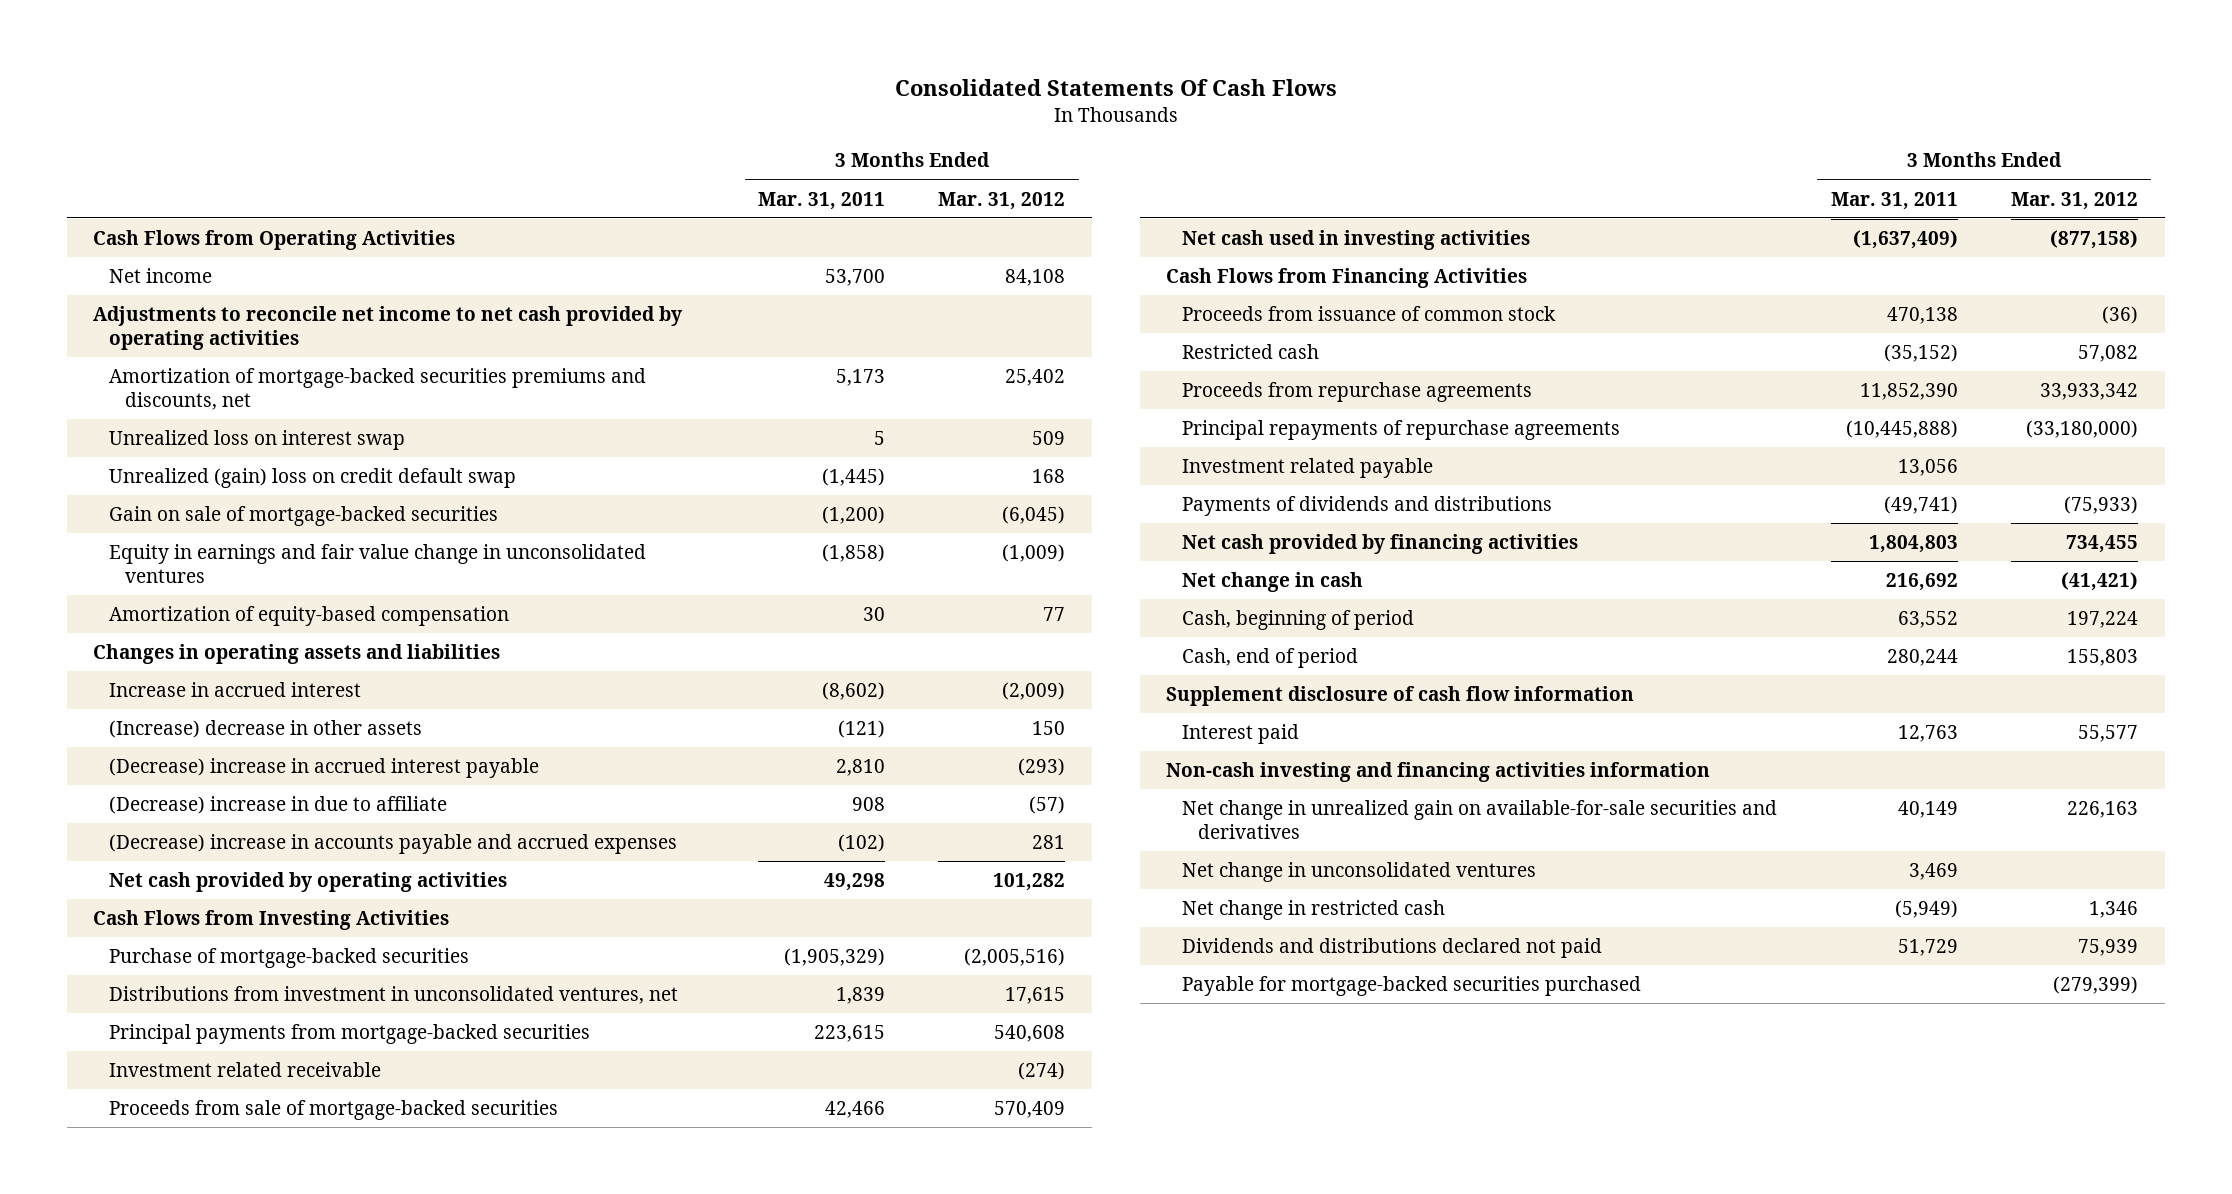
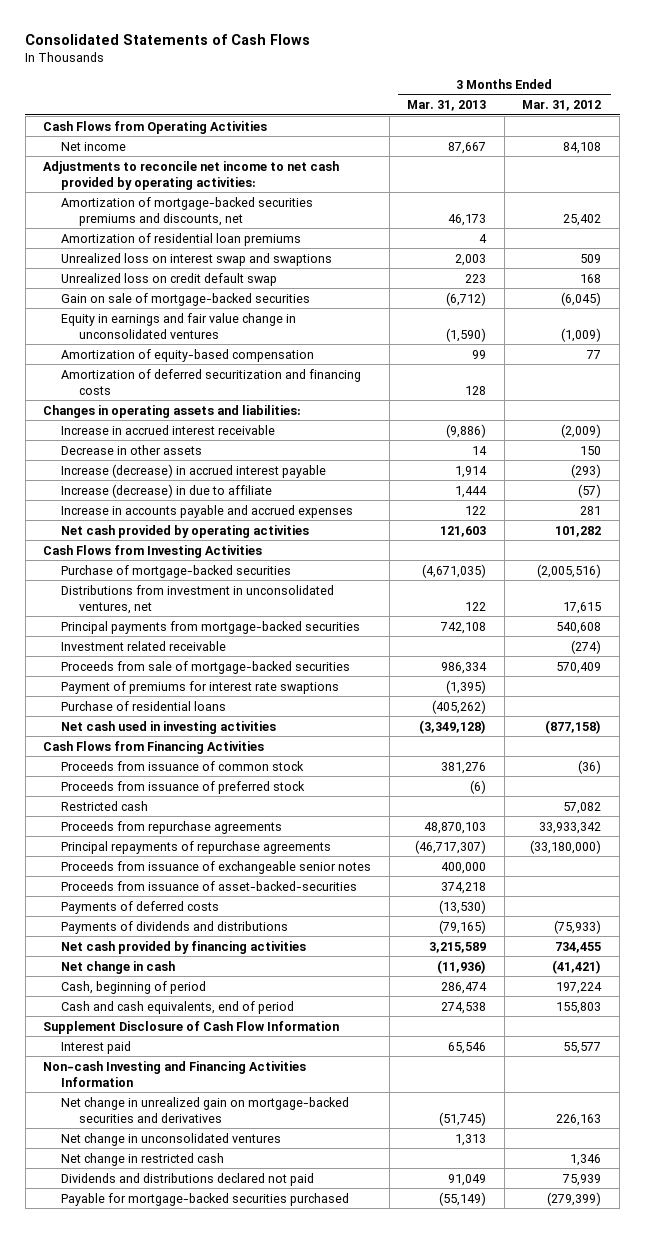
[894,79,1337,97] Consolidated Statements Of Cash Flows -> [25,33,311,45] Consolidated Statements of Cash Flows
[757,191,885,210] Mar. 31, 2011 -> none
none -> [407,100,487,112] Mar. 31, 2013
[93,305,683,350] Adjustments to reconcile net income to net cash provided by operating activities -> [43,160,340,190] Adjustments to reconcile net income to net cash provided by operating activities:
none -> [61,232,302,246] Amortization of residential loan premiums
[109,429,406,450] Unrealized loss on interest swap -> [61,252,333,266] Unrealized loss on interest swap and swaptions
[109,467,517,488] Unrealized (gain) loss on credit default swap -> [61,272,278,286] Unrealized loss on credit default swap
none -> [61,368,362,395] Amortization of deferred securitization and financing costs
[93,643,501,664] Changes in operating assets and liabilities -> [43,404,302,418] Changes in operating assets and liabilities:
[109,681,362,697] Increase in accrued interest -> [61,424,276,435] Increase in accrued interest receivable
[109,719,423,738] (Increase) decrease in other assets -> [61,444,203,455] Decrease in other assets
[109,757,540,778] (Decrease) increase in accrued interest payable -> [61,463,327,478] Increase (decrease) in accrued interest payable
[109,795,448,814] (Decrease) increase in due to affiliate -> [61,483,273,498] Increase (decrease) in due to affiliate
[109,833,678,854] (Decrease) increase in accounts payable and accrued expenses -> [61,504,354,518] Increase in accounts payable and accrued expenses
none -> [61,680,340,694] Payment of premiums for interest rate swaptions
none -> [61,700,227,711] Purchase of residential loans
none -> [61,780,306,794] Proceeds from issuance of preferred stock
[1182,457,1434,478] Investment related payable -> none
none -> [61,860,372,874] Proceeds from issuance of exchangeable senior notes
none -> [61,880,358,891] Proceeds from issuance of asset-backed-securities
none -> [61,900,220,914] Payments of deferred costs
[1182,647,1359,668] Cash, end of period -> [61,1000,295,1014] Cash and cash equivalents, end of period
[1166,685,1635,706] Supplement disclosure of cash flow information -> [43,1020,340,1034] Supplement Disclosure of Cash Flow Information
[1166,761,1711,782] Non-cash investing and financing activities information -> [43,1060,307,1087] Non-cash Investing and Financing Activities Information
[1182,799,1778,839] Net change in unrealized gain on available-for-sale securities and derivatives -> [61,1096,350,1123] Net change in unrealized gain on mortgage-backed securities and derivatives

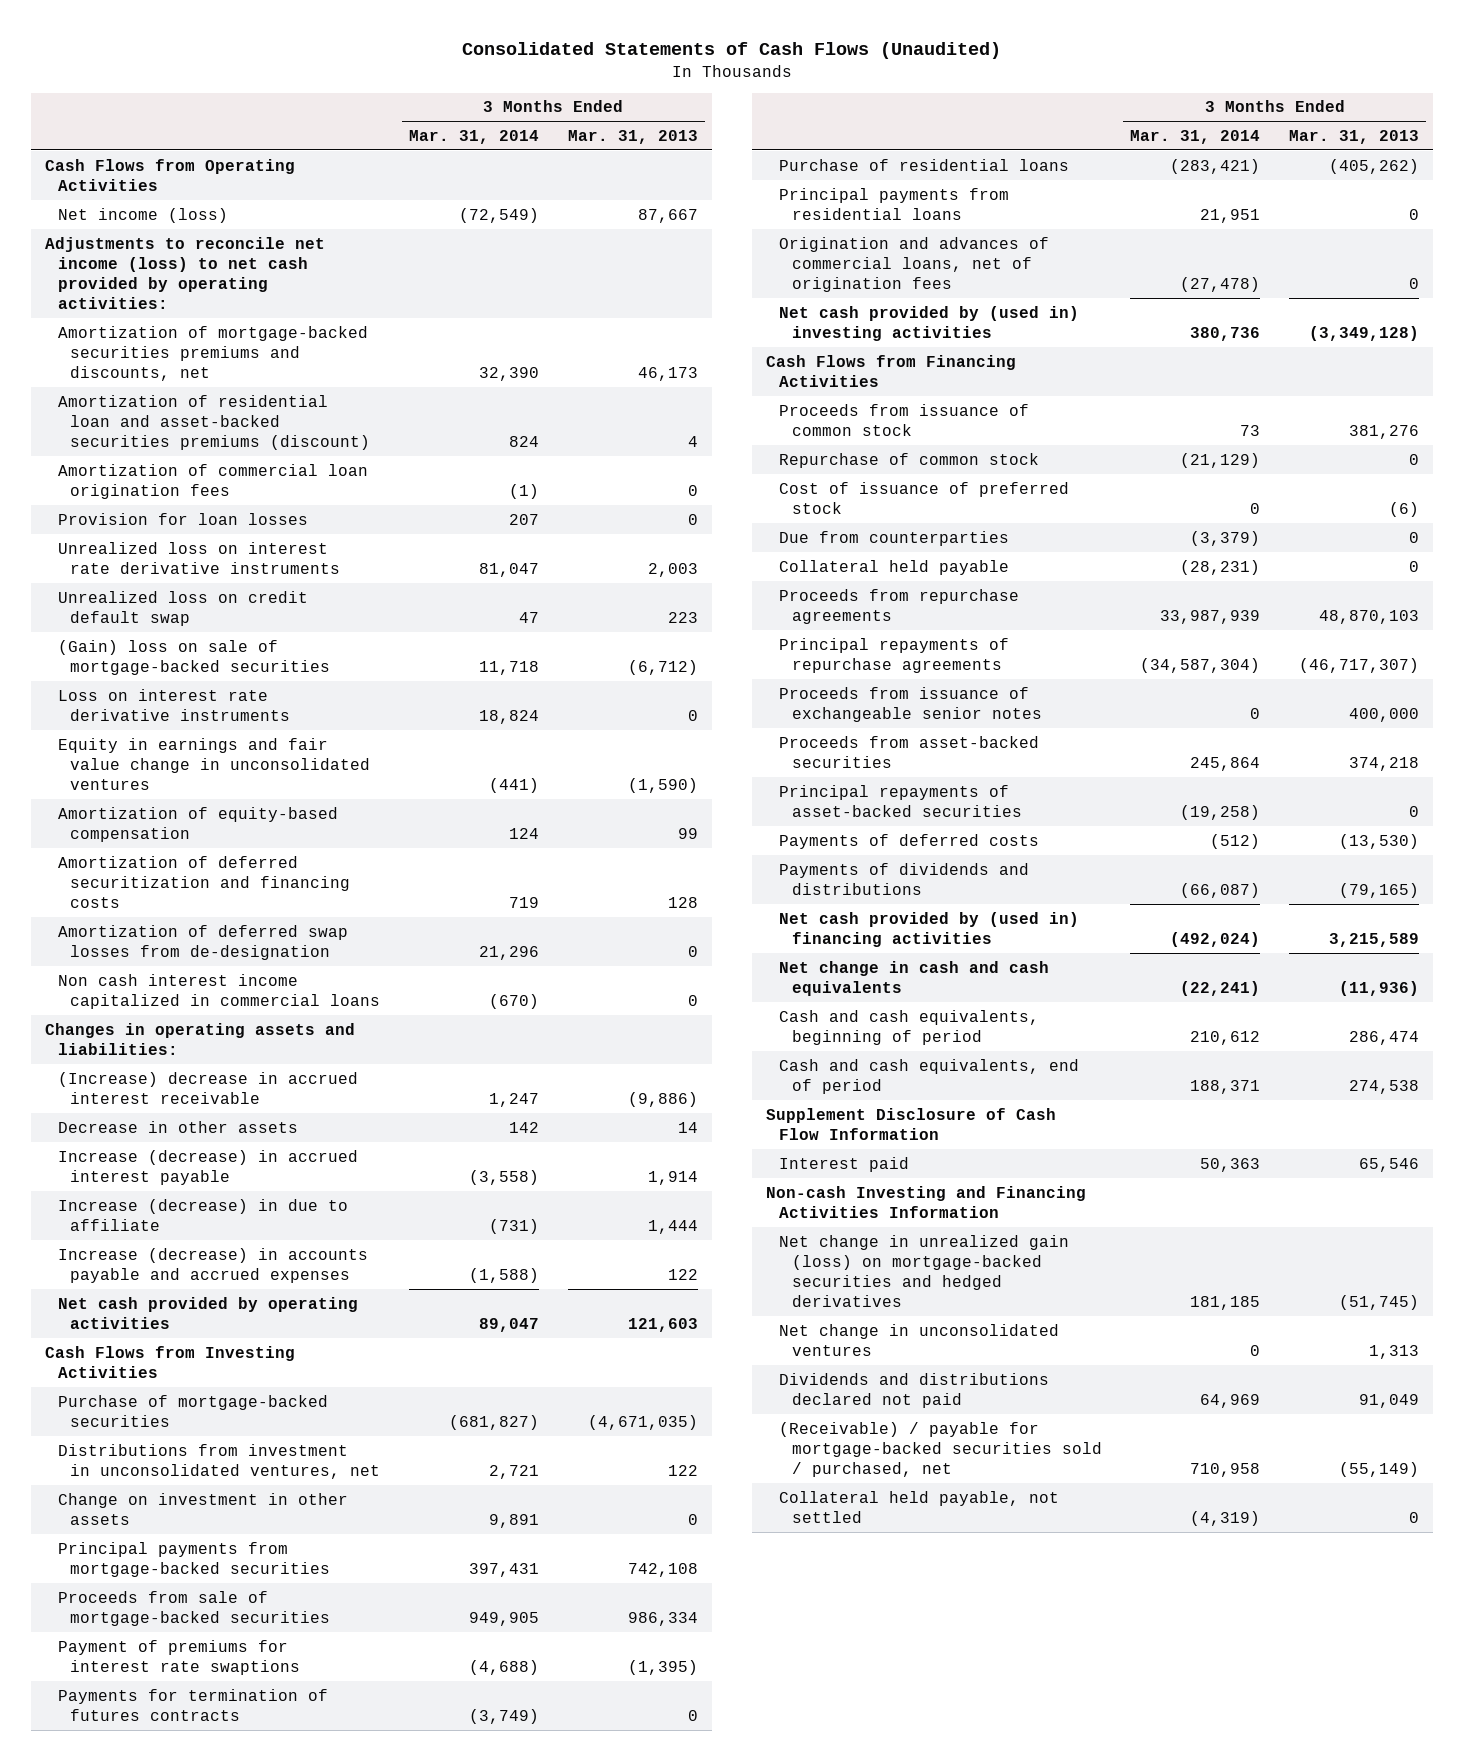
[25,33,311,45] Consolidated Statements of Cash Flows -> [461,42,1001,60] Consolidated Statements of Cash Flows (Unaudited)
[522,100,602,112] Mar. 31, 2012 -> none
none -> [409,129,540,144] Mar. 31, 2014
[61,141,127,151] Net income -> [57,207,228,223] Net income (loss)
[43,160,340,190] Adjustments to reconcile net income to net cash provided by operating activities: -> [44,236,325,310] Adjustments to reconcile net income (loss) to net cash provided by operating activities:
[61,232,302,246] Amortization of residential loan premiums -> [57,394,371,450] Amortization of residential loan and asset-backed securities premiums (discount)
none -> [57,463,368,499] Amortization of commercial loan origination fees
none -> [57,512,308,525] Provision for loan losses
[61,252,333,266] Unrealized loss on interest swap and swaptions -> [57,541,341,574] Unrealized loss on interest rate derivative instruments
[61,292,311,306] Gain on sale of mortgage-backed securities -> [57,639,331,675] (Gain) loss on sale of mortgage-backed securities
none -> [57,688,291,721] Loss on interest rate derivative instruments
none -> [57,924,348,960] Amortization of deferred swap losses from de-designation
none -> [57,973,381,1009] Non cash interest income capitalized in commercial loans
[61,424,276,435] Increase in accrued interest receivable -> [57,1071,358,1104] (Increase) decrease in accrued interest receivable
[61,504,354,518] Increase in accounts payable and accrued expenses -> [57,1247,368,1283] Increase (decrease) in accounts payable and accrued expenses
none -> [57,1492,348,1525] Change on investment in other assets
[61,640,227,651] Investment related receivable -> none
none -> [57,1688,328,1721] Payments for termination of futures contracts
none -> [778,187,1009,220] Principal payments from residential loans
none -> [778,236,1049,292] Origination and advances of commercial loans, net of origination fees
[61,720,277,734] Net cash used in investing activities -> [778,305,1079,341] Net cash provided by (used in) investing activities
[61,800,149,811] Restricted cash -> none
none -> [778,452,1039,468] Repurchase of common stock
[61,780,306,794] Proceeds from issuance of preferred stock -> [778,481,1069,514] Cost of issuance of preferred stock
none -> [778,530,1009,546] Due from counterparties
none -> [778,559,1009,575] Collateral held payable
[61,880,358,891] Proceeds from issuance of asset-backed-securities -> [778,735,1039,768] Proceeds from asset-backed securities
none -> [778,784,1022,817] Principal repayments of asset-backed securities
[61,940,307,954] Net cash provided by financing activities -> [778,911,1079,947] Net cash provided by (used in) financing activities
[61,960,176,974] Net change in cash -> [778,960,1049,996] Net change in cash and cash equivalents
[61,980,207,994] Cash, beginning of period -> [778,1009,1039,1045] Cash and cash equivalents, beginning of period
[61,1096,350,1123] Net change in unrealized gain on mortgage-backed securities and derivatives -> [778,1234,1069,1308] Net change in unrealized gain (loss) on mortgage-backed securities and hedged derivatives
[61,1152,225,1166] Net change in restricted cash -> none
[61,1192,350,1206] Payable for mortgage-backed securities purchased -> [778,1421,1102,1477] (Receivable) / payable for mortgage-backed securities sold / purchased, net
none -> [778,1490,1059,1523] Collateral held payable, not settled

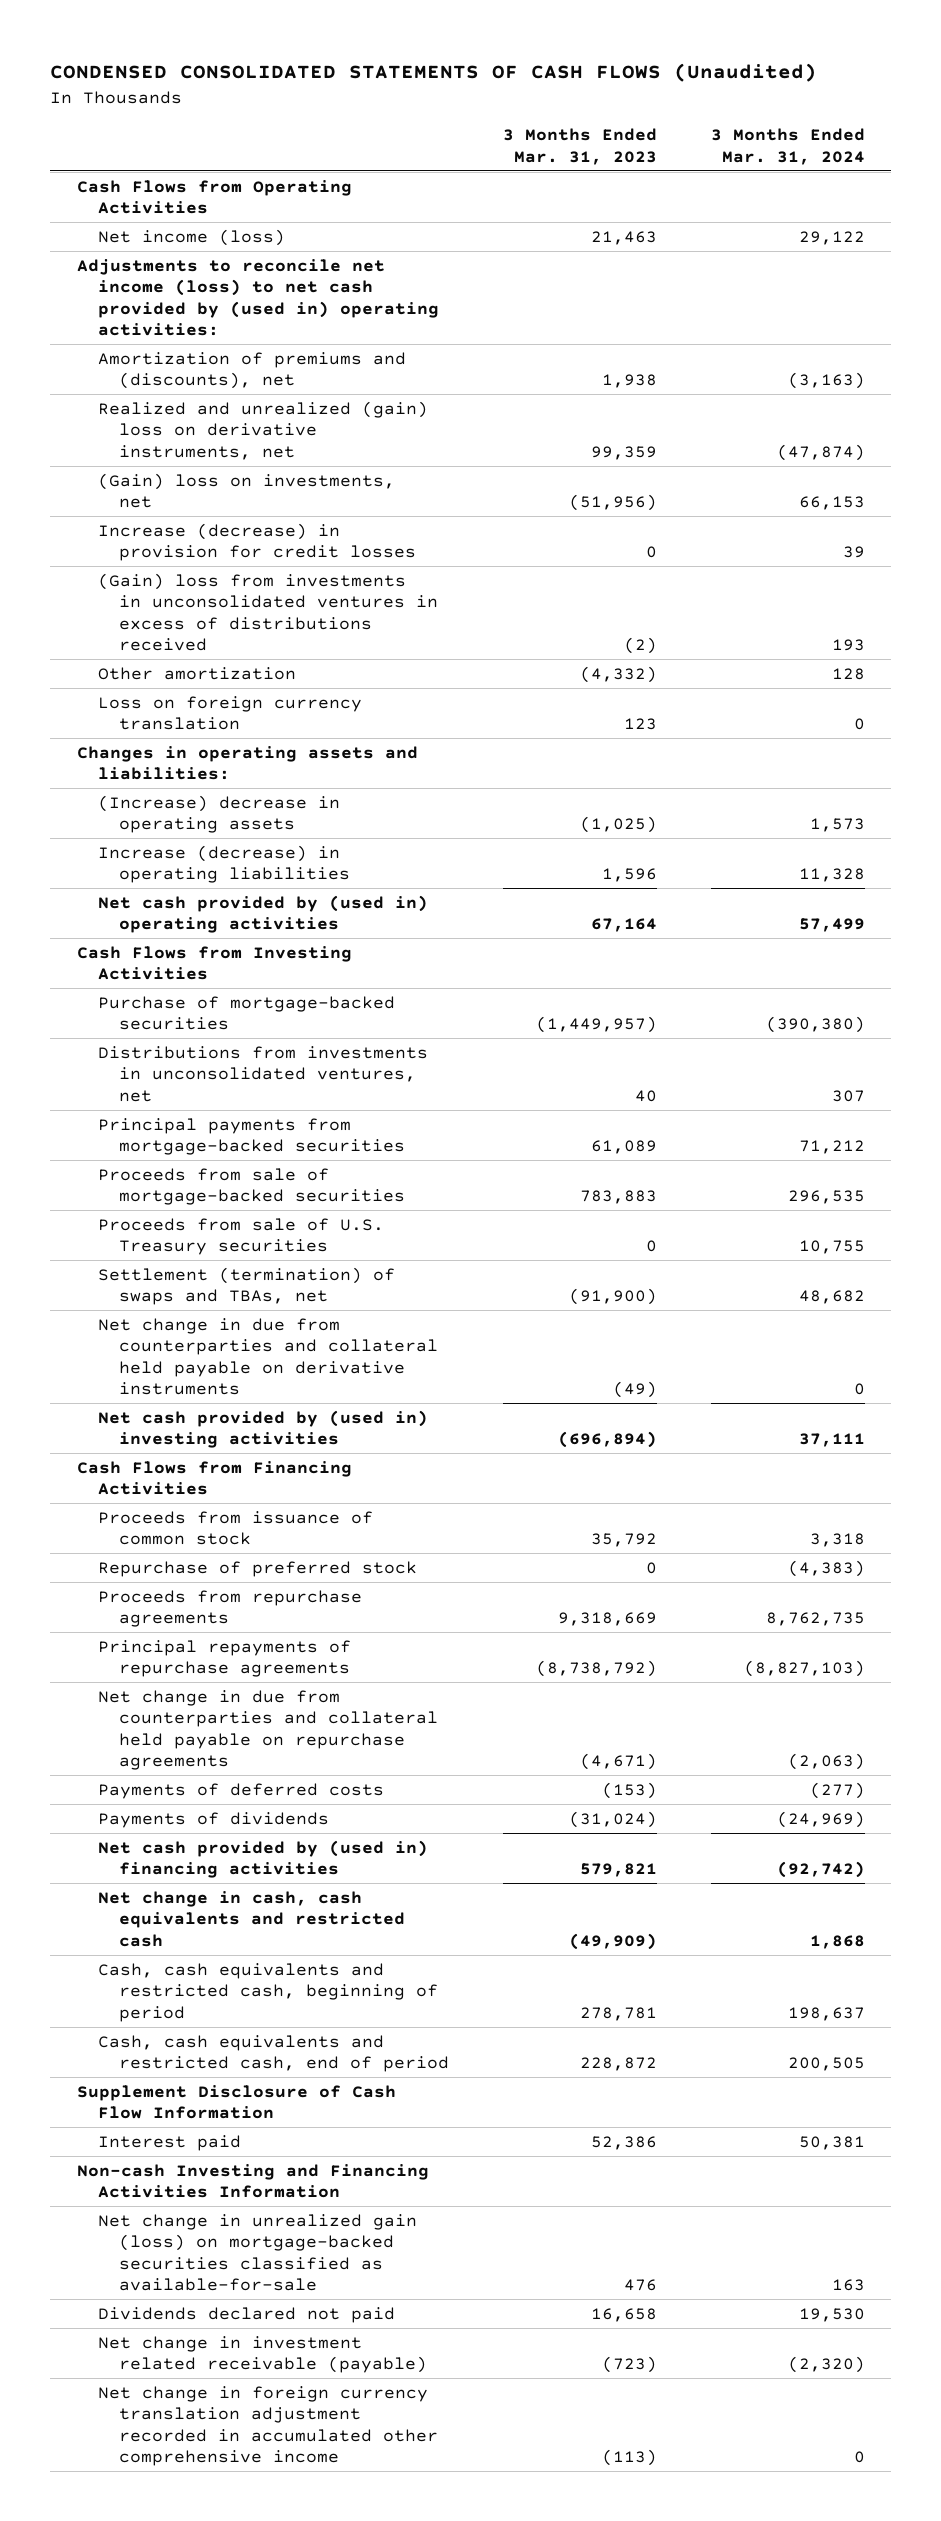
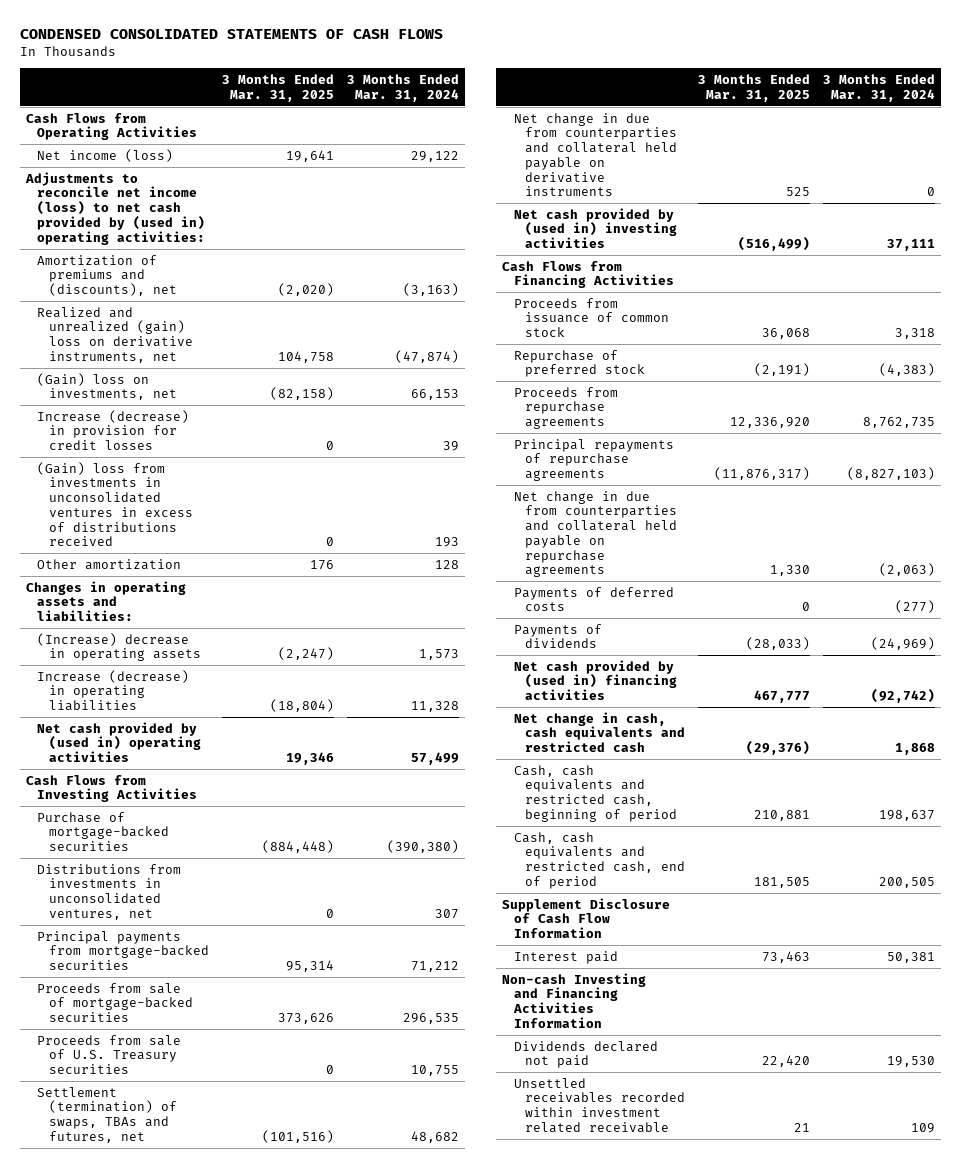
[49,63,817,83] CONDENSED CONSOLIDATED STATEMENTS OF CASH FLOWS (Unaudited) -> [19,28,443,39] CONDENSED CONSOLIDATED STATEMENTS OF CASH FLOWS
[502,128,657,165] 3 Months Ended Mar. 31, 2023 -> none
none -> [221,73,334,102] 3 Months Ended Mar. 31, 2025
[97,695,362,731] Loss on foreign currency translation -> none
[97,1266,395,1306] Settlement (termination) of swaps and TBAs, net -> [37,1086,177,1143] Settlement (termination) of swaps, TBAs and futures, net
[97,2213,417,2292] Net change in unrealized gain (loss) on mortgage-backed securities classified as available-for-sale -> none
[97,2335,427,2374] Net change in investment related receivable (payable) -> none
[97,2385,438,2467] Net change in foreign currency translation adjustment recorded in accumulated other comprehensive income -> none
none -> [513,1077,686,1133] Unsettled receivables recorded within investment related receivable

